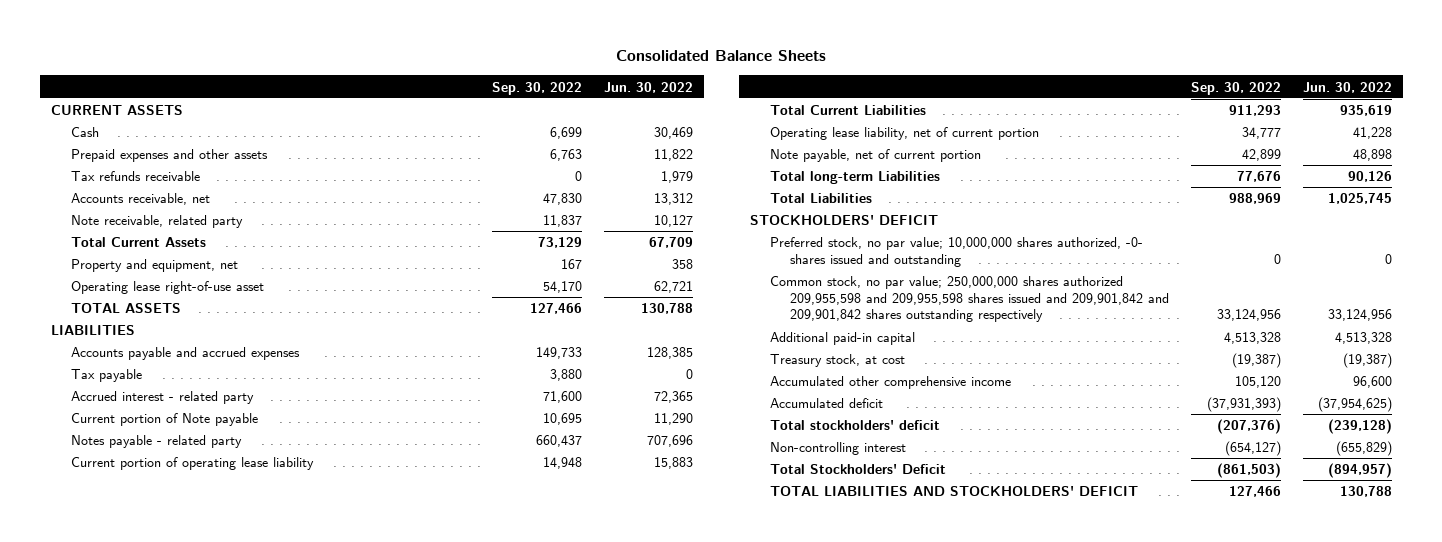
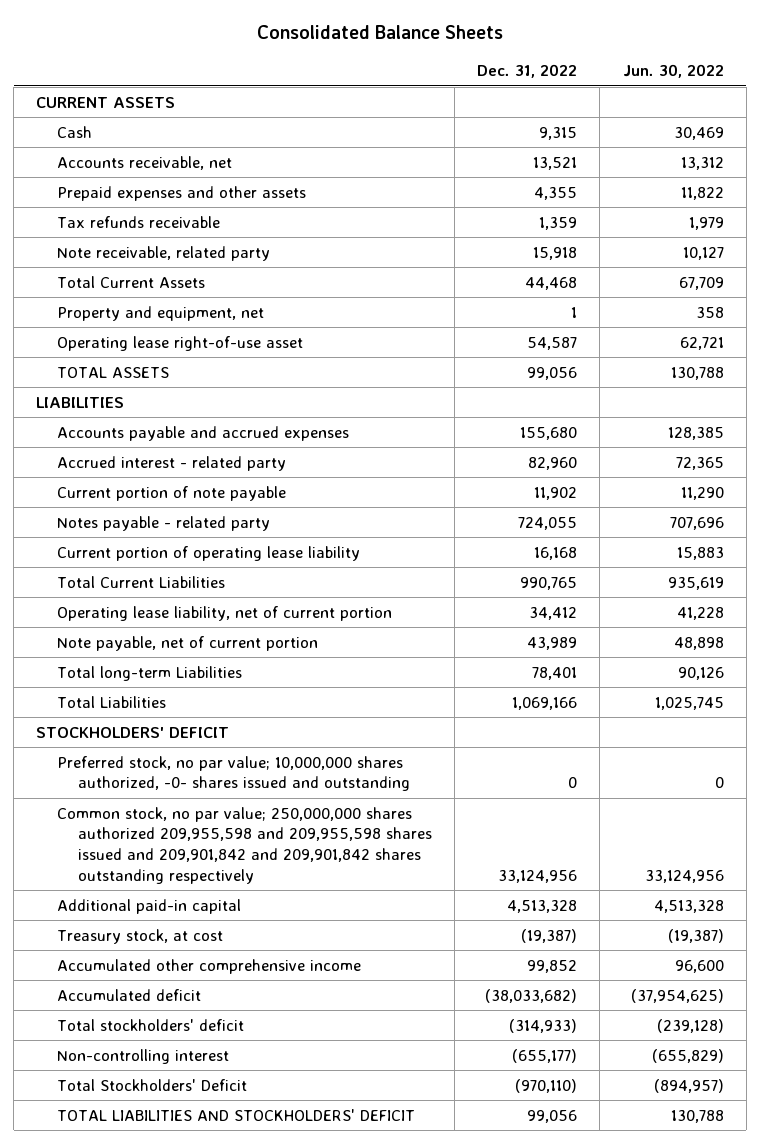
[491,81,582,95] Sep. 30, 2022 -> none
none -> [477,64,578,79] Dec. 31, 2022
[70,193,210,206] Accounts receivable, net -> [57,155,233,170] Accounts receivable, net
[70,369,142,383] Tax payable -> none
[70,413,258,427] Current portion of Note payable -> [57,485,287,501] Current portion of note payable

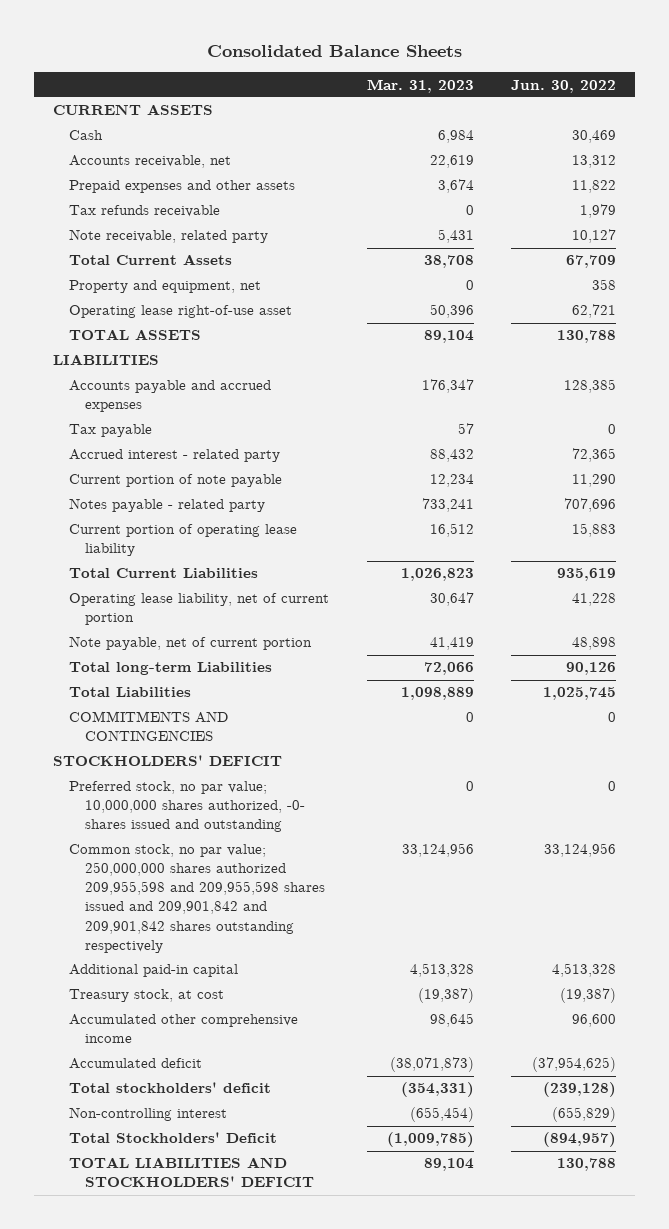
[477,64,578,79] Dec. 31, 2022 -> none
none -> [366,78,474,93] Mar. 31, 2023
none -> [68,424,152,438] Tax payable
none -> [68,711,228,742] COMMITMENTS AND CONTINGENCIES

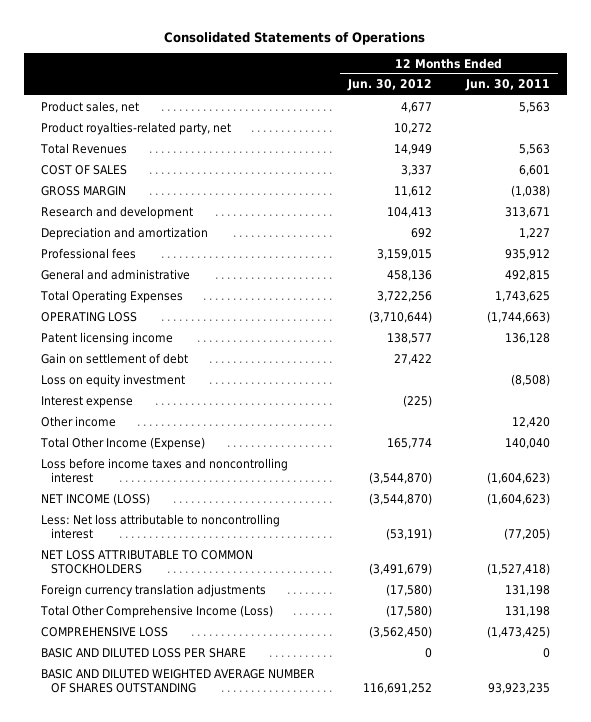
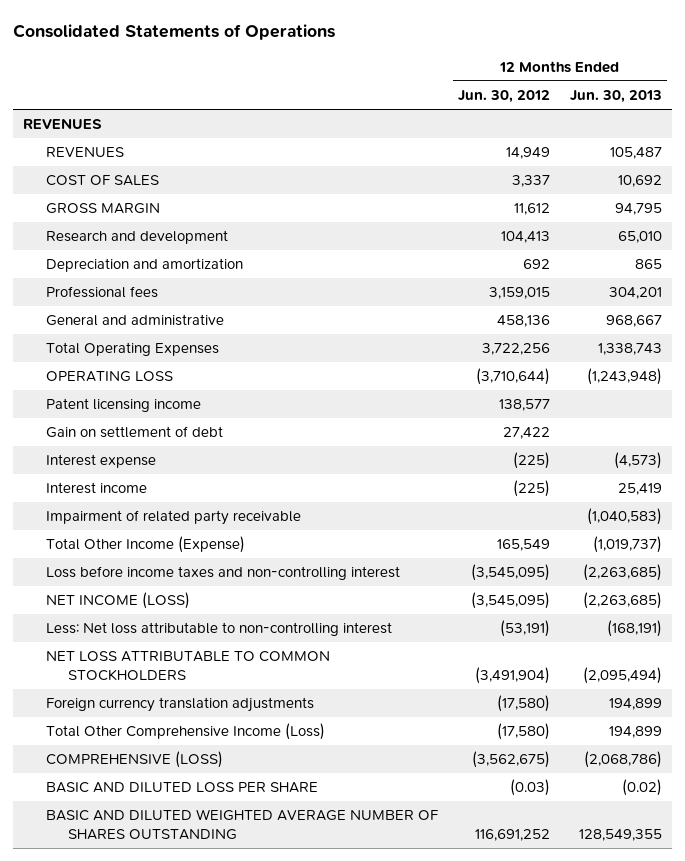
[464,79,550,92] Jun. 30, 2011 -> none
none -> [569,90,662,104] Jun. 30, 2013
[40,100,139,113] Product sales, net -> none
[40,121,231,135] Product royalties-related party, net -> none
none -> [23,119,103,130] REVENUES
[39,142,127,154] Total Revenues -> [45,147,124,158] REVENUES
[40,373,185,387] Loss on equity investment -> none
[40,415,116,427] Other income -> none
none -> [45,482,147,495] Interest income
none -> [45,510,301,526] Impairment of related party receivable
[387,437,433,449] 165,774 -> [496,539,550,552] 165,549
[40,457,288,484] Loss before income taxes and noncontrolling interest -> [45,566,400,581] Loss before income taxes and non-controlling interest
[369,472,433,485] (3,544,870) -> [470,564,550,582] (3,545,095)
[369,492,433,505] (3,544,870) -> [470,592,550,610] (3,545,095)
[40,513,280,540] Less: Net loss attributable to noncontrolling interest -> [45,622,392,637] Less: Net loss attributable to non-controlling interest
[369,563,433,576] (3,491,679) -> [474,666,550,684] (3,491,904)
[40,626,168,637] COMPREHENSIVE LOSS -> [45,751,223,769] COMPREHENSIVE (LOSS)
[369,625,433,638] (3,562,450) -> [471,751,550,769] (3,562,675)
[425,647,433,658] 0 -> [509,779,550,797] (0.03)

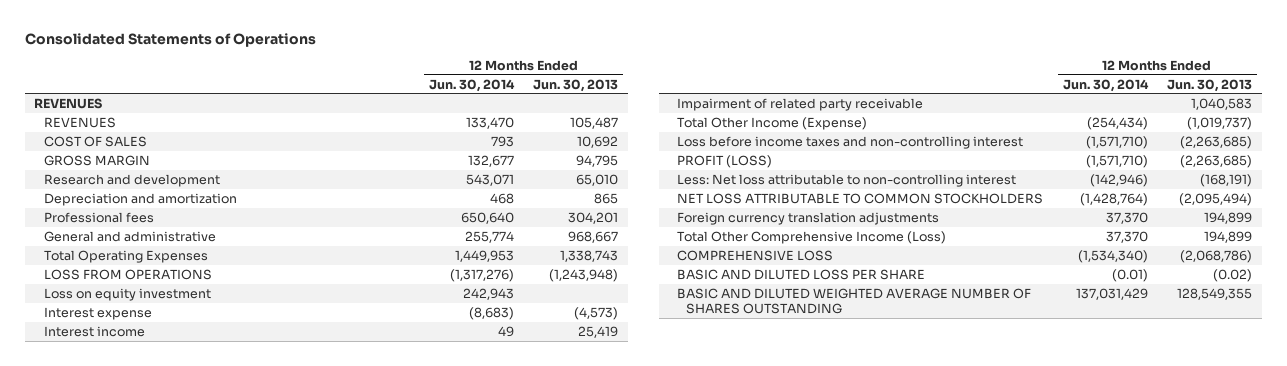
[457,90,550,104] Jun. 30, 2012 -> none
none -> [428,78,515,92] Jun. 30, 2014
[45,398,201,413] Patent licensing income -> none
[45,426,223,439] Gain on settlement of debt -> none
[45,371,173,383] OPERATING LOSS -> [43,268,212,280] LOSS FROM OPERATIONS
none -> [43,287,211,301] Loss on equity investment
[586,508,662,526] (1,040,583) -> [1191,97,1253,110] 1,040,583
[45,592,190,610] NET INCOME (LOSS) -> [677,154,773,168] PROFIT (LOSS)
[45,751,223,769] COMPREHENSIVE (LOSS) -> [677,249,834,261] COMPREHENSIVE LOSS

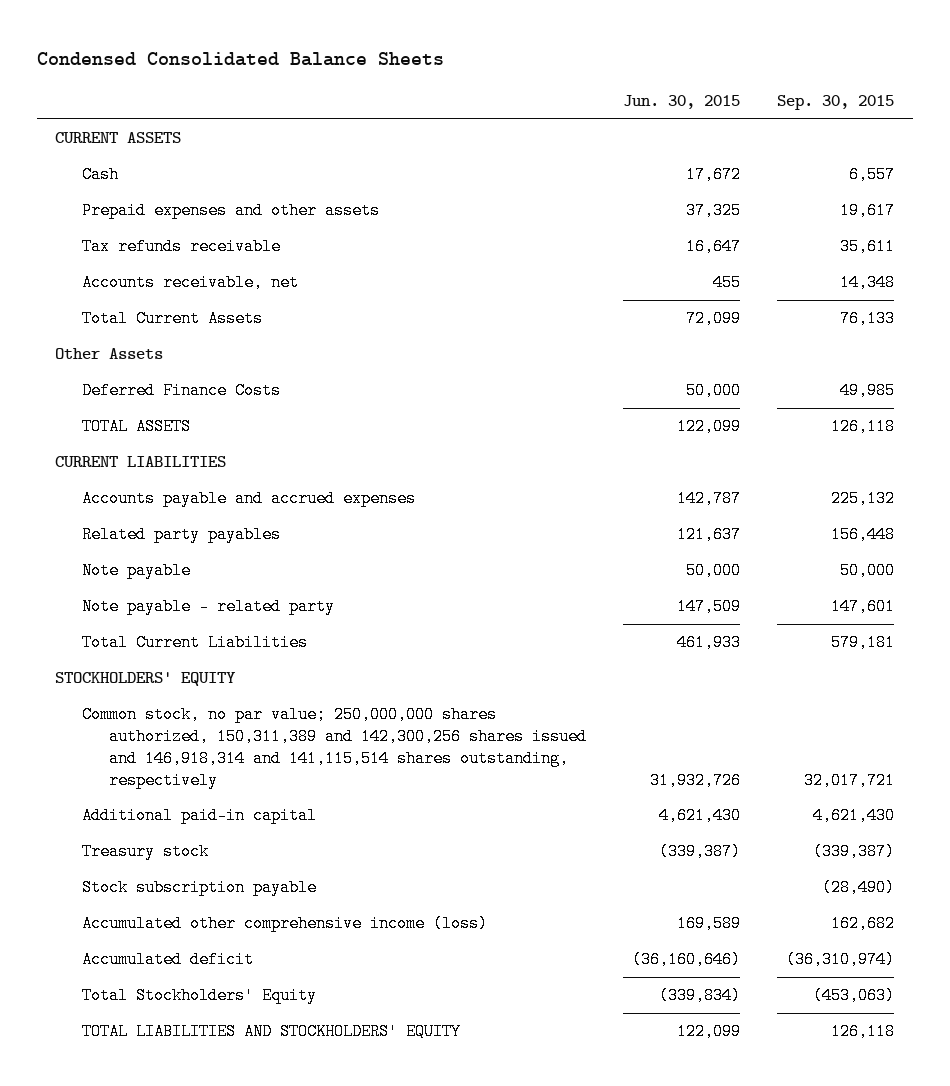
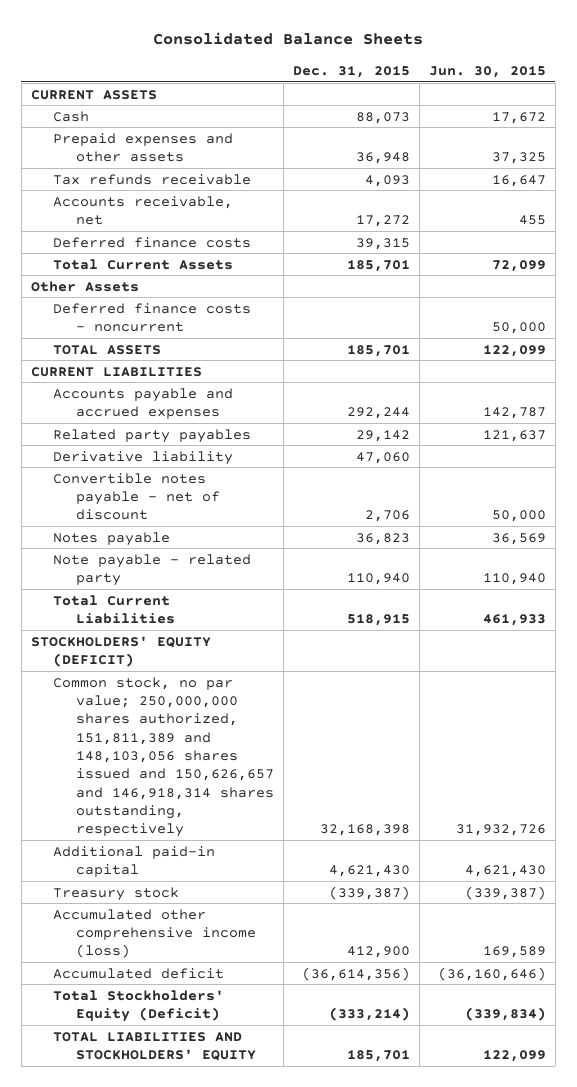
[36,51,444,66] Condensed Consolidated Balance Sheets -> [153,32,424,46] Consolidated Balance Sheets
[777,95,895,111] Sep. 30, 2015 -> none
none -> [292,65,410,78] Dec. 31, 2015
none -> [53,236,252,248] Deferred finance costs
[82,382,282,400] Deferred Finance Costs -> [53,302,252,332] Deferred finance costs - noncurrent
none -> [53,450,234,465] Derivative liability
none -> [53,472,220,521] Convertible notes payable - net of discount
[82,562,192,580] Note payable -> [53,531,171,546] Notes payable
[686,562,742,580] 50,000 -> [491,532,546,545] 36,569
[677,598,742,616] 147,509 -> [482,572,546,585] 110,940
[55,672,237,687] STOCKHOLDERS' EQUITY -> [30,635,211,667] STOCKHOLDERS' EQUITY (DEFICIT)
[82,706,588,790] Common stock, no par value; 250,000,000 shares authorized, 150,311,389 and 142,300,256 shares issued and 146,918,314 and 141,115,514 shares outstanding, respectively -> [53,676,274,838] Common stock, no par value; 250,000,000 shares authorized, 151,811,389 and 148,103,056 shares issued and 150,626,657 and 146,918,314 shares outstanding, respectively
[82,879,318,897] Stock subscription payable -> none
[82,987,318,1005] Total Stockholders' Equity -> [53,989,225,1022] Total Stockholders' Equity (Deficit)

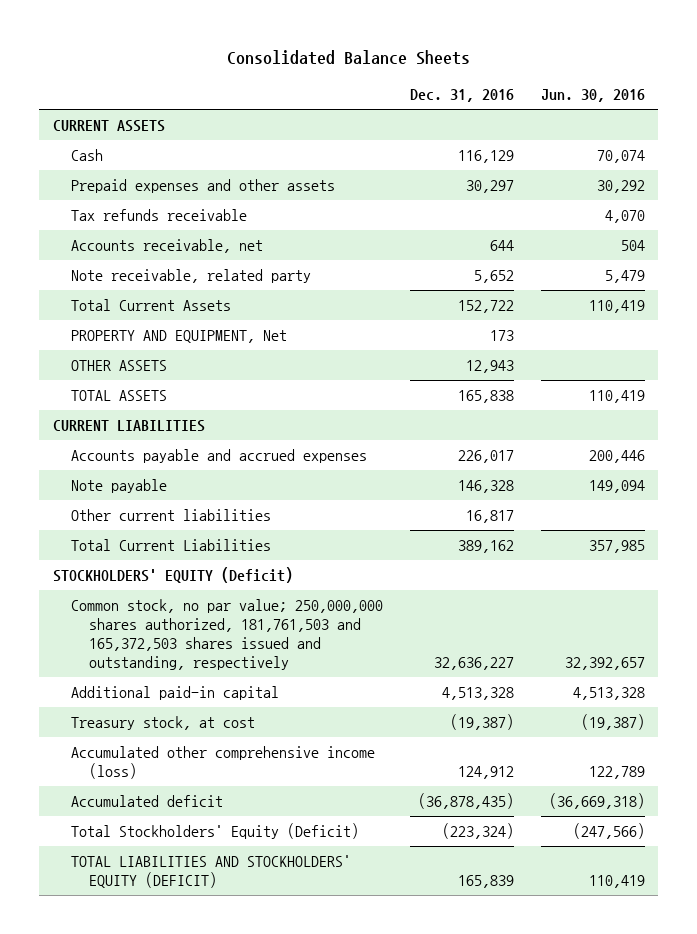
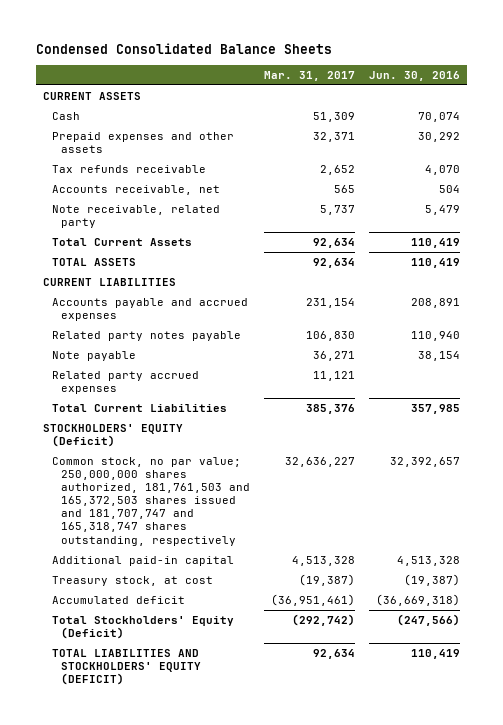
[226,50,470,66] Consolidated Balance Sheets -> [36,42,333,54] Condensed Consolidated Balance Sheets
[409,89,514,103] Dec. 31, 2016 -> none
none -> [263,70,355,81] Mar. 31, 2017
[71,330,288,344] PROPERTY AND EQUIPMENT, Net -> none
[71,360,168,372] OTHER ASSETS -> none
[71,509,272,522] Other current liabilities -> none
[588,450,645,464] 200,446 -> [410,298,460,309] 208,891
none -> [52,331,242,342] Related party notes payable
[588,480,645,494] 149,094 -> [417,351,460,362] 38,154
none -> [52,371,200,395] Related party accrued expenses
[71,599,384,670] Common stock, no par value; 250,000,000 shares authorized, 181,761,503 and 165,372,503 shares issued and outstanding, respectively -> [52,457,250,546] Common stock, no par value; 250,000,000 shares authorized, 181,761,503 and 165,372,503 shares issued and 181,707,747 and 165,318,747 shares outstanding, respectively
[71,746,376,779] Accumulated other comprehensive income (loss) -> none

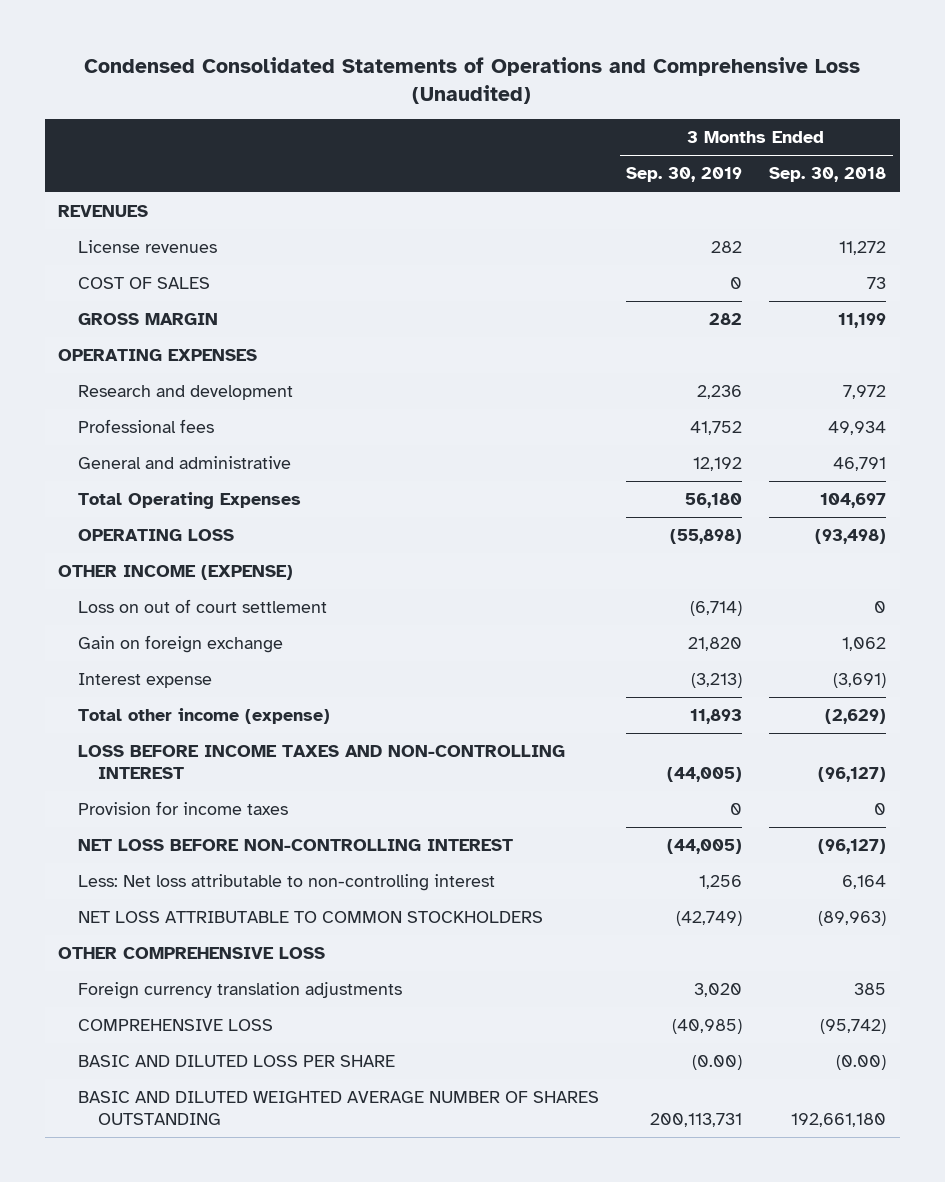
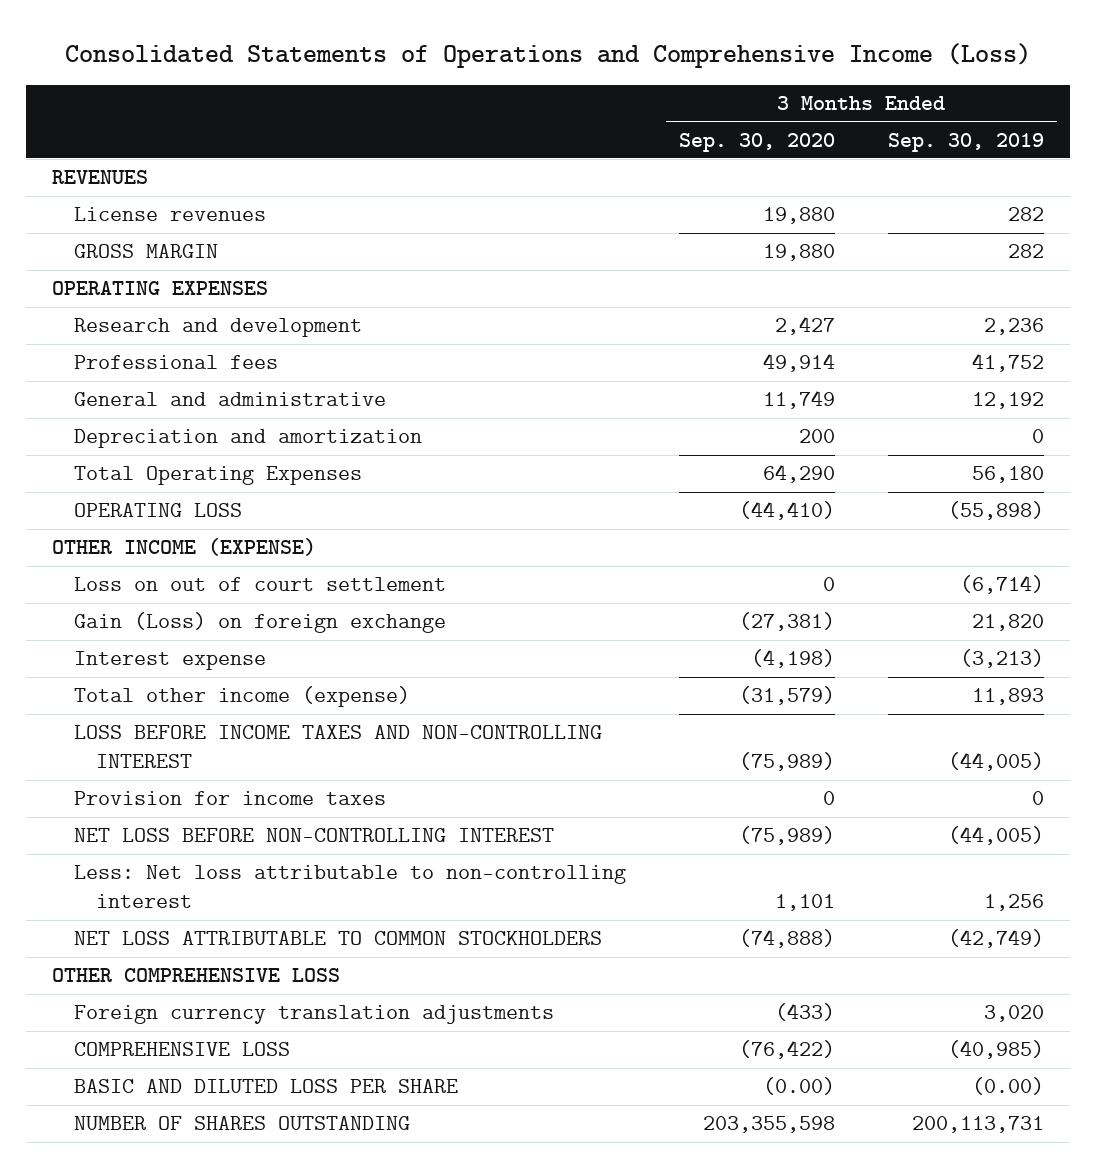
[84,56,861,104] Condensed Consolidated Statements of Operations and Comprehensive Loss (Unaudited) -> [65,42,1032,68] Consolidated Statements of Operations and Comprehensive Income (Loss)
[769,167,887,183] Sep. 30, 2018 -> none
none -> [679,132,836,152] Sep. 30, 2020
[78,277,211,290] COST OF SALES -> none
none -> [74,429,423,449] Depreciation and amortization
[78,635,284,654] Gain on foreign exchange -> [74,612,447,634] Gain (Loss) on foreign exchange
[78,1091,600,1126] BASIC AND DILUTED WEIGHTED AVERAGE NUMBER OF SHARES OUTSTANDING -> [74,1116,411,1131] NUMBER OF SHARES OUTSTANDING

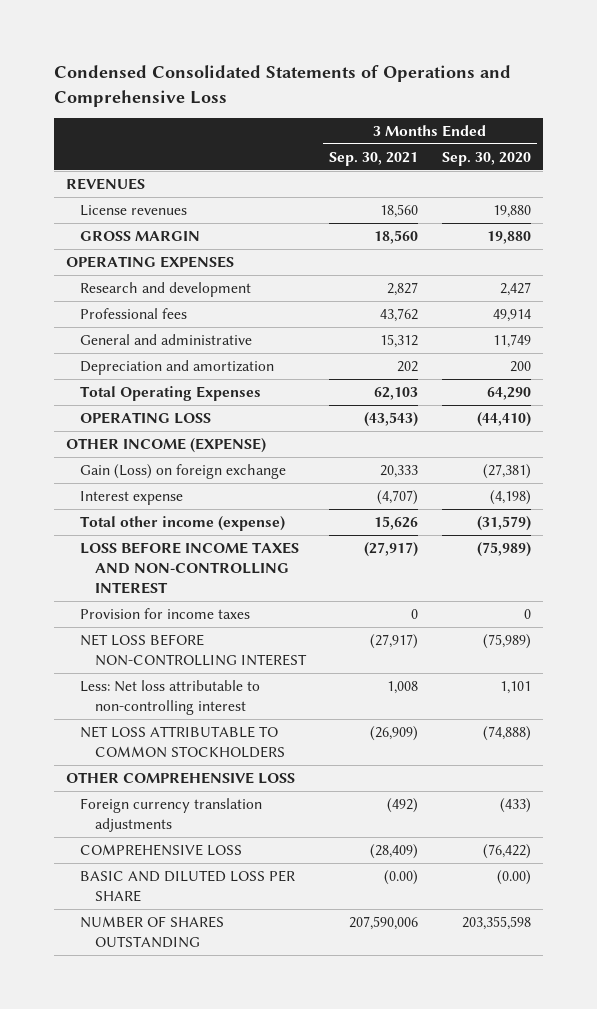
[65,42,1032,68] Consolidated Statements of Operations and Comprehensive Income (Loss) -> [54,65,512,107] Condensed Consolidated Statements of Operations and Comprehensive Loss
[887,132,1044,152] Sep. 30, 2019 -> none
none -> [329,151,419,166] Sep. 30, 2021
[74,577,447,592] Loss on out of court settlement -> none

